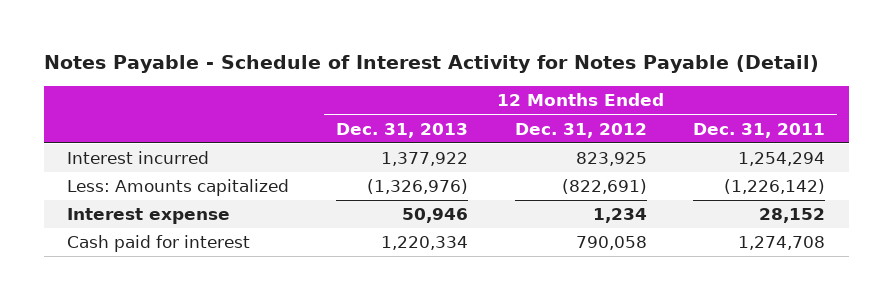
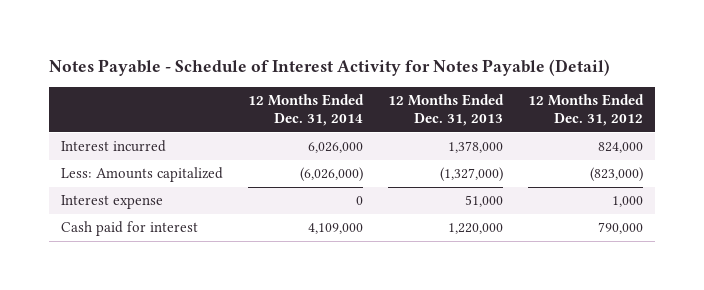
[693,122,826,138] Dec. 31, 2011 -> none
none -> [247,94,364,127] 12 Months Ended Dec. 31, 2014
[380,152,468,167] 1,377,922 -> [447,141,503,154] 1,378,000
[575,152,647,167] 823,925 -> [597,142,643,154] 824,000
[366,179,468,195] (1,326,976) -> [439,167,503,183] (1,327,000)
[561,179,647,195] (822,691) -> [589,167,643,183] (823,000)
[401,208,468,224] 50,946 -> [464,195,503,208] 51,000
[592,208,647,224] 1,234 -> [611,196,643,208] 1,000
[380,236,468,251] 1,220,334 -> [447,223,503,235] 1,220,000
[575,236,647,251] 790,058 -> [597,222,643,235] 790,000

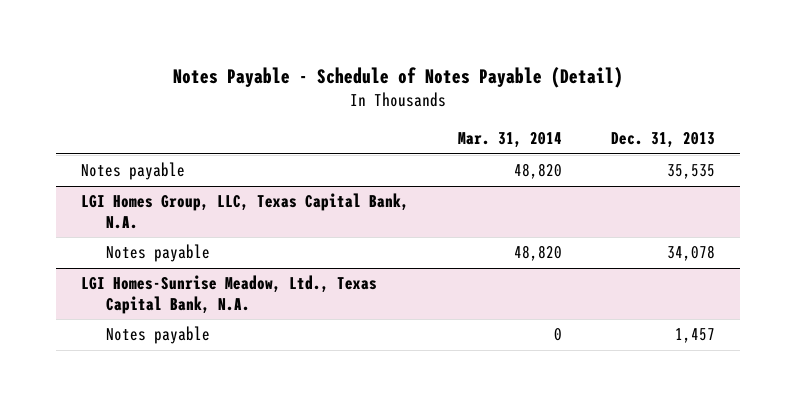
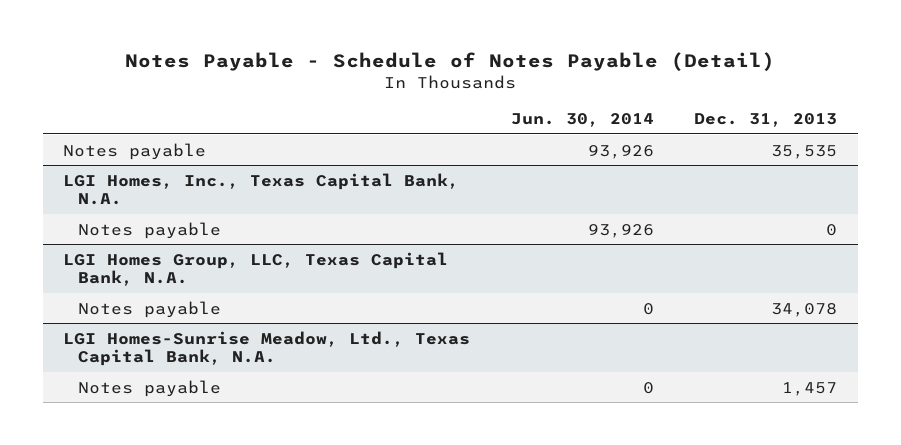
[458,132,563,149] Mar. 31, 2014 -> none
none -> [510,113,654,128] Jun. 30, 2014
none -> [63,172,460,206] LGI Homes, Inc., Texas Capital Bank, N.A.
none -> [77,221,221,239] Notes payable

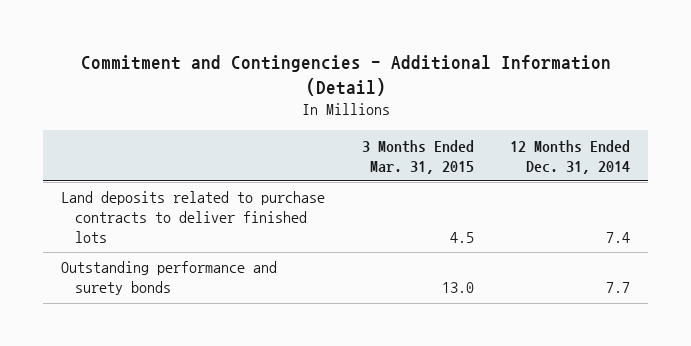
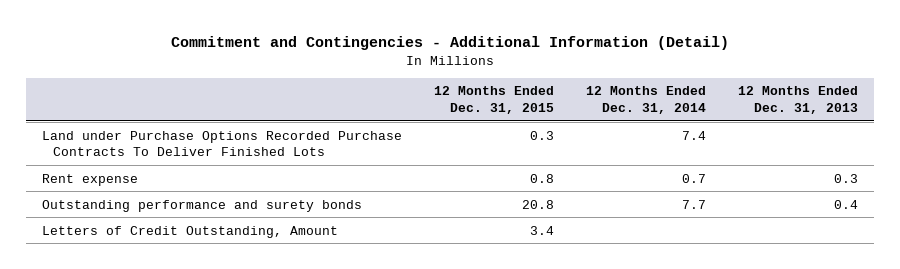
[361,139,474,174] 3 Months Ended Mar. 31, 2015 -> none
none -> [434,86,555,114] 12 Months Ended Dec. 31, 2015
none -> [737,86,858,114] 12 Months Ended Dec. 31, 2013
[61,191,326,244] Land deposits related to purchase contracts to deliver finished lots -> [42,130,403,156] Land under Purchase Options Recorded Purchase Contracts To Deliver Finished Lots
none -> [42,173,139,186] Rent expense
none -> [42,225,339,238] Letters of Credit Outstanding, Amount

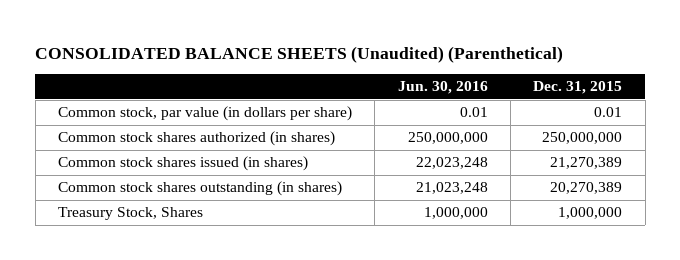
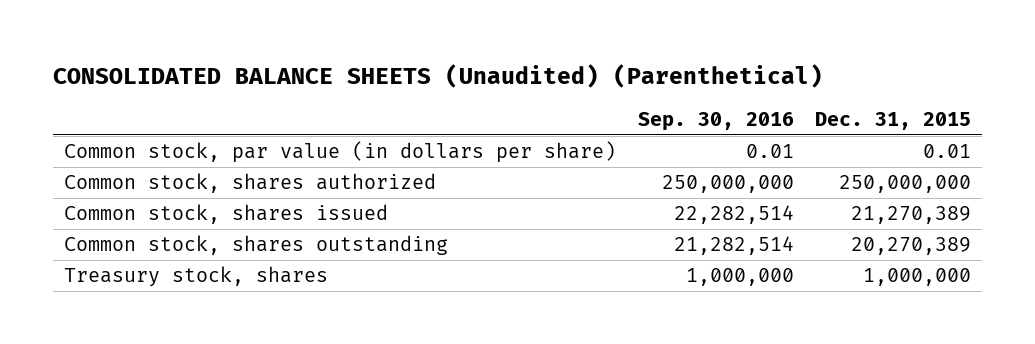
[397,81,488,95] Jun. 30, 2016 -> none
none -> [637,112,794,132] Sep. 30, 2016
[57,131,335,147] Common stock shares authorized (in shares) -> [64,173,437,194] Common stock, shares authorized
[57,156,308,172] Common stock shares issued (in shares) -> [64,204,389,225] Common stock, shares issued
[57,181,342,197] Common stock shares outstanding (in shares) -> [64,235,449,256] Common stock, shares outstanding
[57,207,203,221] Treasury Stock, Shares -> [64,266,329,288] Treasury stock, shares

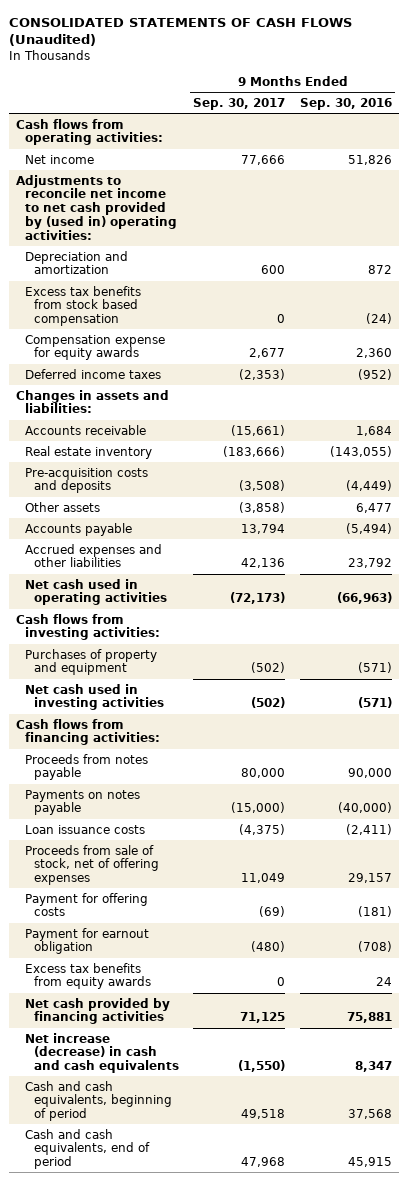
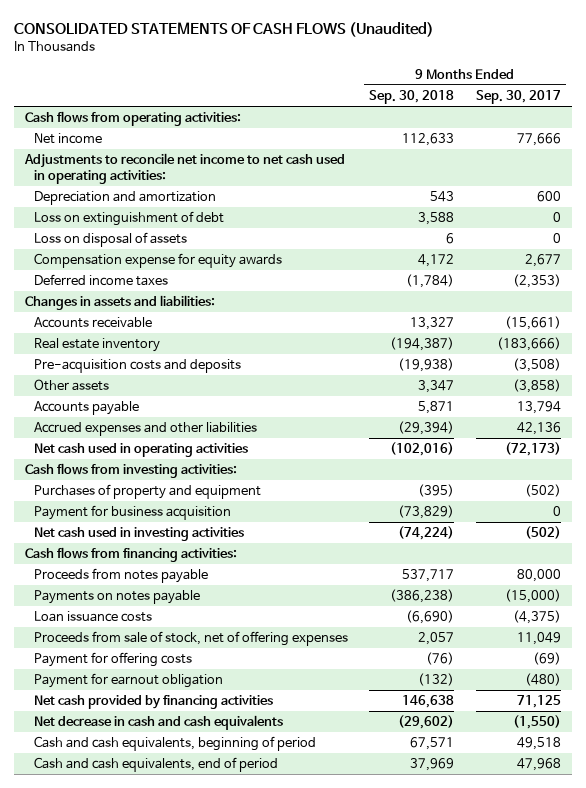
[299,97,392,110] Sep. 30, 2016 -> none
none -> [369,90,455,105] Sep. 30, 2018
[16,174,178,240] Adjustments to reconcile net income to net cash provided by (used in) operating activities: -> [23,153,345,185] Adjustments to reconcile net income to net cash used in operating activities:
[25,285,142,327] Excess tax benefits from stock based compensation -> none
none -> [33,211,224,227] Loss on extinguishment of debt
none -> [33,232,187,248] Loss on disposal of assets
none -> [33,505,231,521] Payment for business acquisition
[25,962,151,990] Excess tax benefits from equity awards -> none
[25,1032,179,1074] Net increase (decrease) in cash and cash equivalents -> [33,715,283,731] Net decrease in cash and cash equivalents

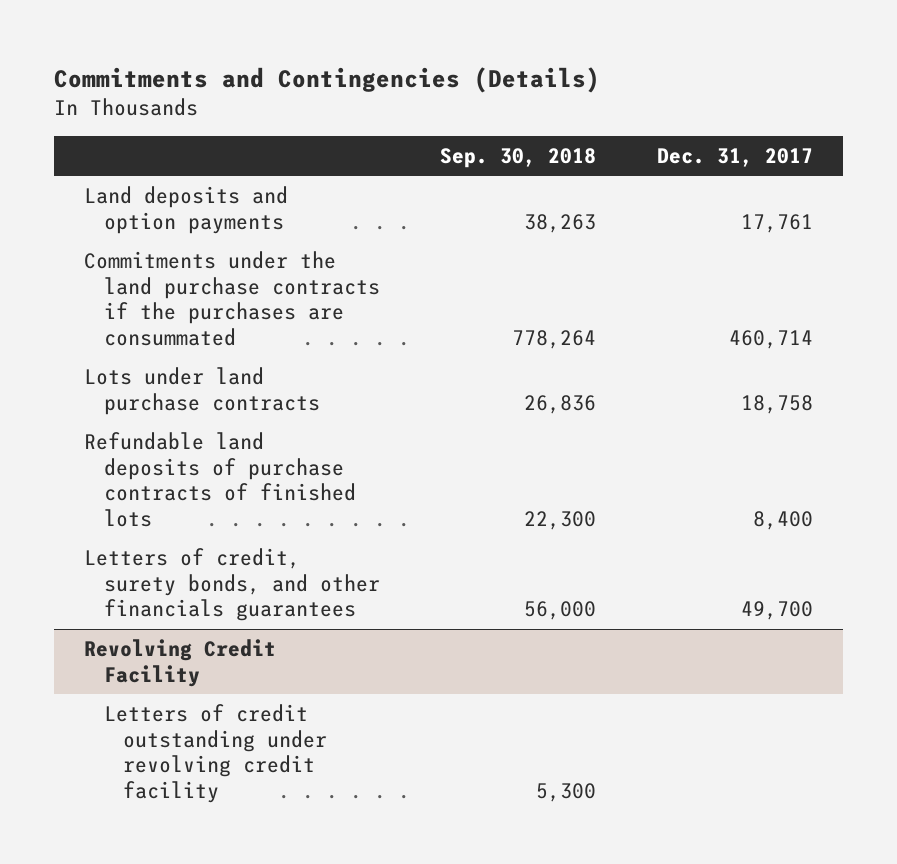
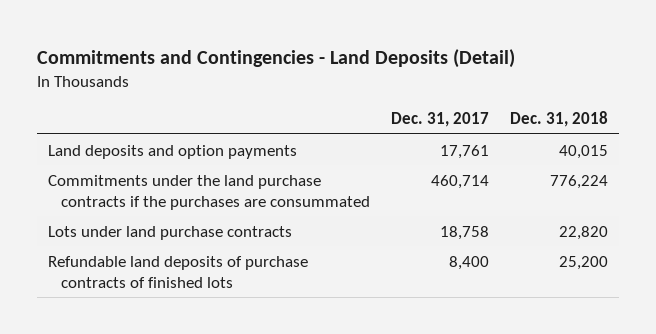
[54,66,601,93] Commitments and Contingencies (Details) -> [37,48,516,68] Commitments and Contingencies - Land Deposits (Detail)
[440,147,597,168] Sep. 30, 2018 -> none
none -> [510,111,609,128] Dec. 31, 2018
[84,548,380,622] Letters of credit, surety bonds, and other financials guarantees -> none
[84,639,277,687] Revolving Credit Facility -> none
[103,704,328,804] Letters of credit outstanding under revolving credit facility -> none

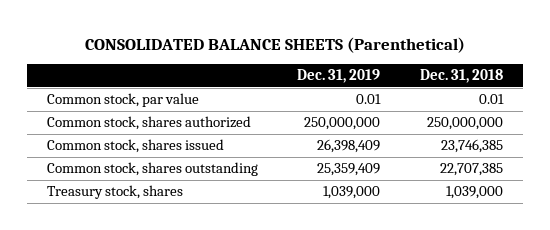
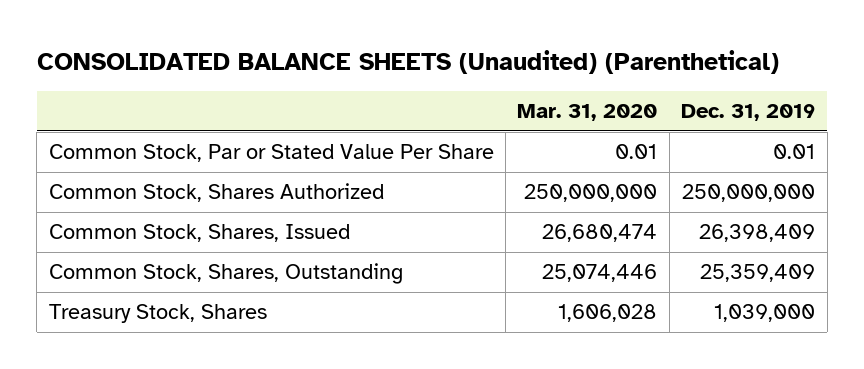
[84,36,465,53] CONSOLIDATED BALANCE SHEETS (Parenthetical) -> [36,49,779,74] CONSOLIDATED BALANCE SHEETS (Unaudited) (Parenthetical)
[419,69,503,84] Dec. 31, 2018 -> none
none -> [517,104,658,122] Mar. 31, 2020
[47,93,200,108] Common stock, par value -> [48,144,494,163] Common Stock, Par or Stated Value Per Share
[47,116,252,131] Common stock, shares authorized -> [48,183,384,203] Common Stock, Shares Authorized
[47,139,225,154] Common stock, shares issued -> [48,224,350,243] Common Stock, Shares, Issued
[47,162,259,177] Common stock, shares outstanding -> [48,263,403,285] Common Stock, Shares, Outstanding
[47,185,184,200] Treasury stock, shares -> [48,304,267,324] Treasury Stock, Shares

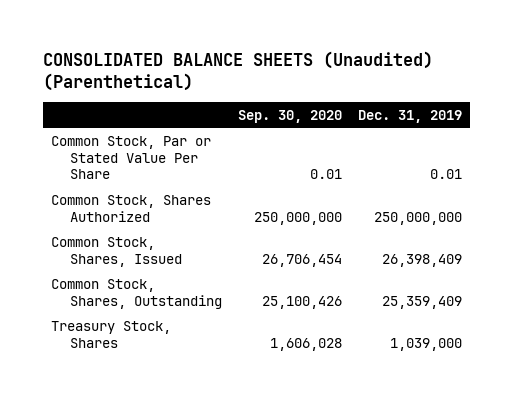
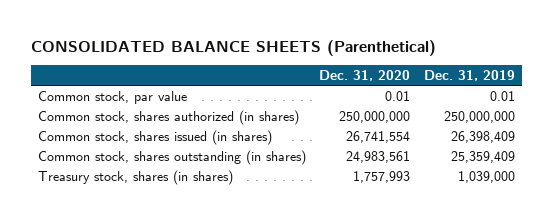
[43,50,434,91] CONSOLIDATED BALANCE SHEETS (Unaudited) (Parenthetical) -> [31,39,437,56] CONSOLIDATED BALANCE SHEETS (Parenthetical)
[237,109,342,123] Sep. 30, 2020 -> none
none -> [319,69,411,81] Dec. 31, 2020
[51,135,212,180] Common Stock, Par or Stated Value Per Share -> [37,90,187,104] Common stock, par value
[51,194,212,222] Common Stock, Shares Authorized -> [37,109,299,125] Common stock, shares authorized (in shares)
[51,236,183,267] Common Stock, Shares, Issued -> [37,129,272,145] Common stock, shares issued (in shares)
[51,278,223,309] Common Stock, Shares, Outstanding -> [37,149,306,165] Common stock, shares outstanding (in shares)
[51,320,172,348] Treasury Stock, Shares -> [37,169,233,185] Treasury stock, shares (in shares)

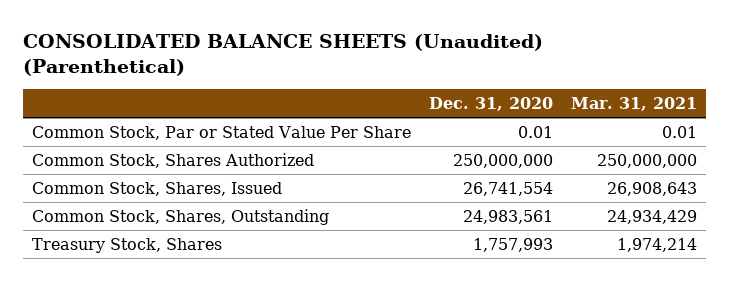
[31,39,437,56] CONSOLIDATED BALANCE SHEETS (Parenthetical) -> [22,33,543,76] CONSOLIDATED BALANCE SHEETS (Unaudited) (Parenthetical)
[423,69,515,81] Dec. 31, 2019 -> none
none -> [571,97,698,112] Mar. 31, 2021
[37,90,187,104] Common stock, par value -> [31,125,411,140] Common Stock, Par or Stated Value Per Share
[37,109,299,125] Common stock, shares authorized (in shares) -> [31,152,314,168] Common Stock, Shares Authorized
[37,129,272,145] Common stock, shares issued (in shares) -> [31,181,282,196] Common Stock, Shares, Issued
[37,149,306,165] Common stock, shares outstanding (in shares) -> [31,208,329,225] Common Stock, Shares, Outstanding
[37,169,233,185] Treasury stock, shares (in shares) -> [31,237,222,253] Treasury Stock, Shares

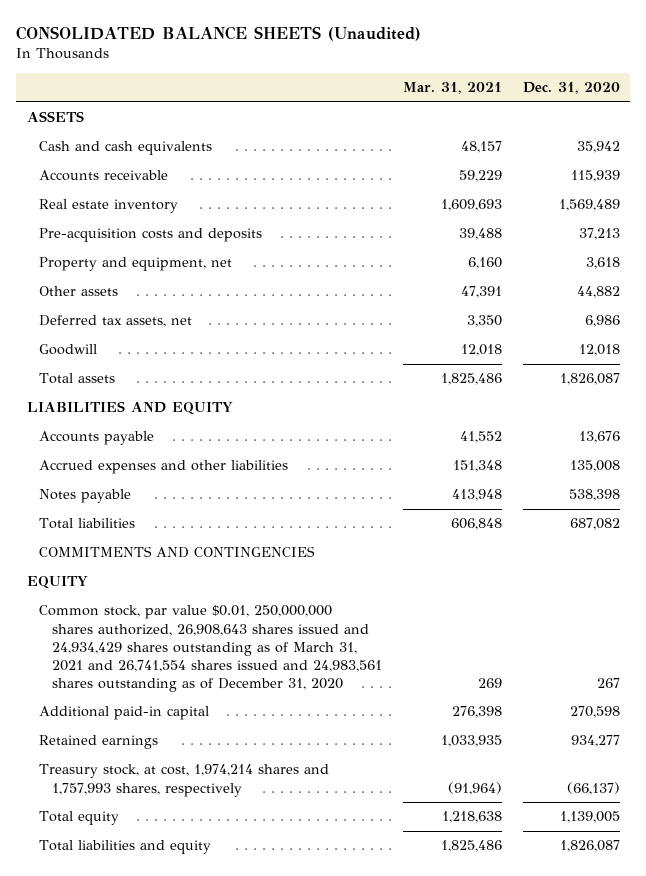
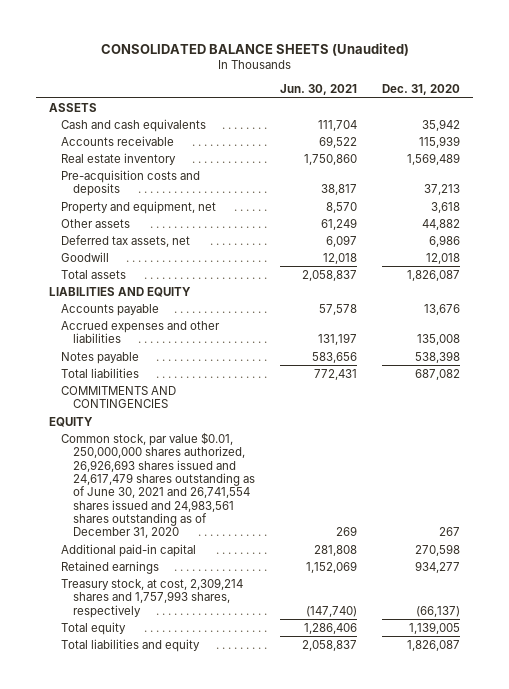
[402,82,502,95] Mar. 31, 2021 -> none
none -> [280,84,358,96] Jun. 30, 2021
[39,605,382,692] Common stock, par value $0.01, 250,000,000 shares authorized, 26,908,643 shares issued and 24,934,429 shares outstanding as of March 31, 2021 and 26,741,554 shares issued and 24,983,561 shares outstanding as of December 31, 2020 -> [60,431,255,539] Common stock, par value $0.01, 250,000,000 shares authorized, 26,926,693 shares issued and 24,617,479 shares outstanding as of June 30, 2021 and 26,741,554 shares issued and 24,983,561 shares outstanding as of December 31, 2020
[39,764,330,797] Treasury stock, at cost, 1,974,214 shares and 1,757,993 shares, respectively -> [60,577,243,618] Treasury stock, at cost, 2,309,214 shares and 1,757,993 shares, respectively

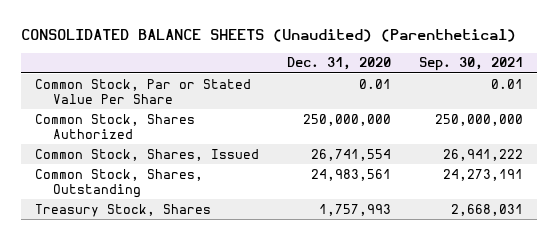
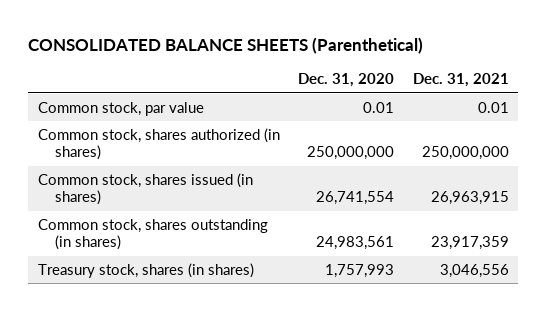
[21,29,517,43] CONSOLIDATED BALANCE SHEETS (Unaudited) (Parenthetical) -> [28,36,424,54] CONSOLIDATED BALANCE SHEETS (Parenthetical)
[418,57,523,72] Sep. 30, 2021 -> none
none -> [412,73,509,88] Dec. 31, 2021
[35,78,252,104] Common Stock, Par or Stated Value Per Share -> [37,101,204,116] Common stock, par value
[35,113,196,139] Common Stock, Shares Authorized -> [37,127,280,161] Common stock, shares authorized (in shares)
[35,148,260,161] Common Stock, Shares, Issued -> [37,172,253,206] Common stock, shares issued (in shares)
[35,168,204,198] Common Stock, Shares, Outstanding -> [37,218,268,251] Common stock, shares outstanding (in shares)
[35,203,212,217] Treasury Stock, Shares -> [37,262,254,278] Treasury stock, shares (in shares)

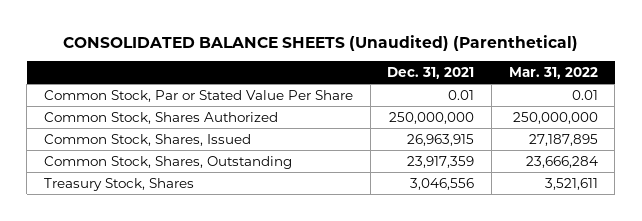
[28,36,424,54] CONSOLIDATED BALANCE SHEETS (Parenthetical) -> [62,34,578,51] CONSOLIDATED BALANCE SHEETS (Unaudited) (Parenthetical)
[298,73,395,88] Dec. 31, 2020 -> none
none -> [508,67,598,80] Mar. 31, 2022
[37,101,204,116] Common stock, par value -> [43,89,353,102] Common Stock, Par or Stated Value Per Share
[37,127,280,161] Common stock, shares authorized (in shares) -> [43,111,278,124] Common Stock, Shares Authorized
[37,172,253,206] Common stock, shares issued (in shares) -> [43,133,251,146] Common Stock, Shares, Issued
[37,218,268,251] Common stock, shares outstanding (in shares) -> [43,155,292,169] Common Stock, Shares, Outstanding
[37,262,254,278] Treasury stock, shares (in shares) -> [43,177,194,191] Treasury Stock, Shares

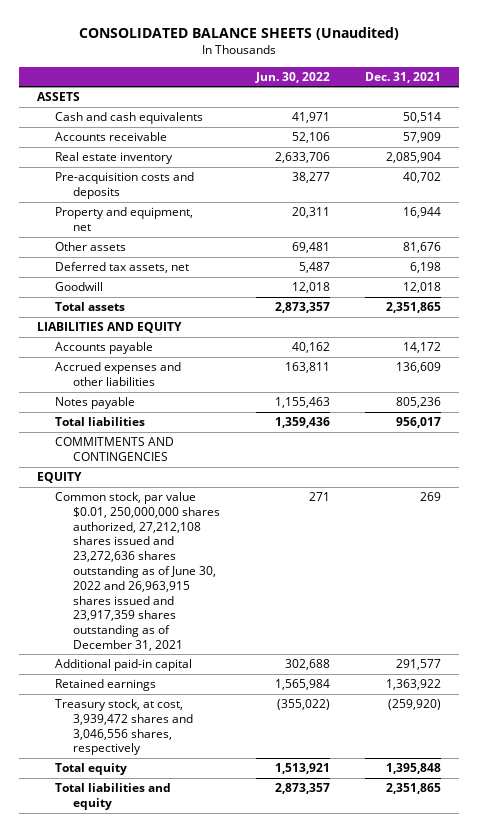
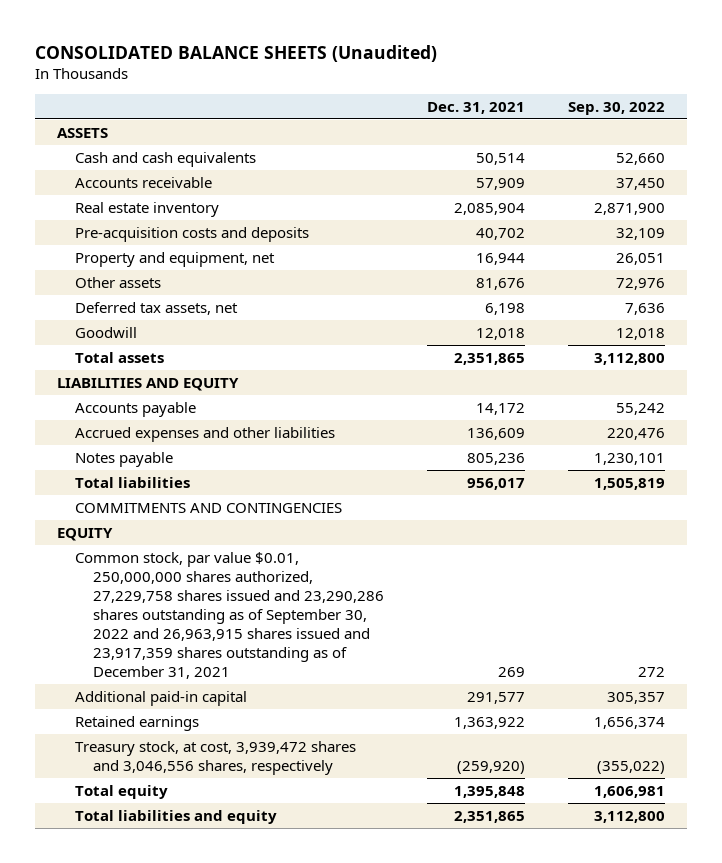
[254,71,330,83] Jun. 30, 2022 -> none
none -> [568,101,666,115] Sep. 30, 2022
[55,492,221,651] Common stock, par value $0.01, 250,000,000 shares authorized, 27,212,108 shares issued and 23,272,636 shares outstanding as of June 30, 2022 and 26,963,915 shares issued and 23,917,359 shares outstanding as of December 31, 2021 -> [75,551,385,680] Common stock, par value $0.01, 250,000,000 shares authorized, 27,229,758 shares issued and 23,290,286 shares outstanding as of September 30, 2022 and 26,963,915 shares issued and 23,917,359 shares outstanding as of December 31, 2021

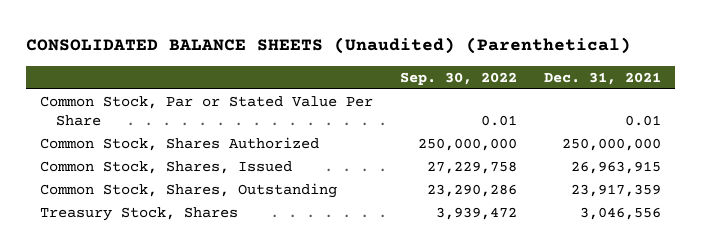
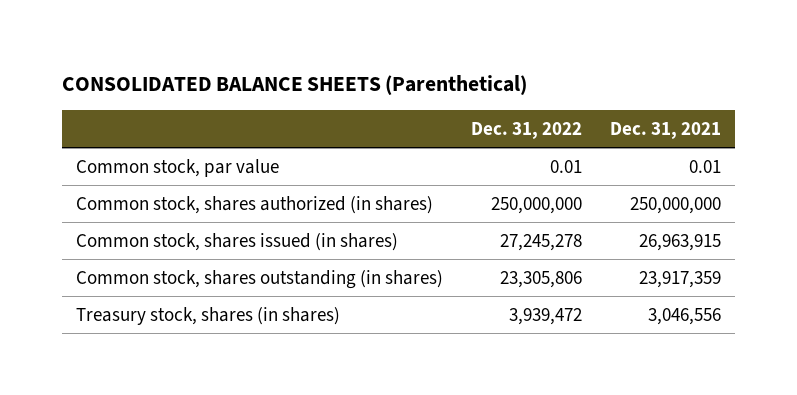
[26,37,632,55] CONSOLIDATED BALANCE SHEETS (Unaudited) (Parenthetical) -> [62,75,528,96] CONSOLIDATED BALANCE SHEETS (Parenthetical)
[400,71,518,85] Sep. 30, 2022 -> none
none -> [470,121,582,139] Dec. 31, 2022
[39,95,373,127] Common Stock, Par or Stated Value Per Share -> [76,158,280,177] Common stock, par value
[39,136,319,151] Common Stock, Shares Authorized -> [76,195,434,214] Common stock, shares authorized (in shares)
[39,160,292,174] Common Stock, Shares, Issued -> [76,232,399,251] Common stock, shares issued (in shares)
[39,182,337,198] Common Stock, Shares, Outstanding -> [76,269,444,289] Common stock, shares outstanding (in shares)
[39,206,238,221] Treasury Stock, Shares -> [76,306,341,325] Treasury stock, shares (in shares)

